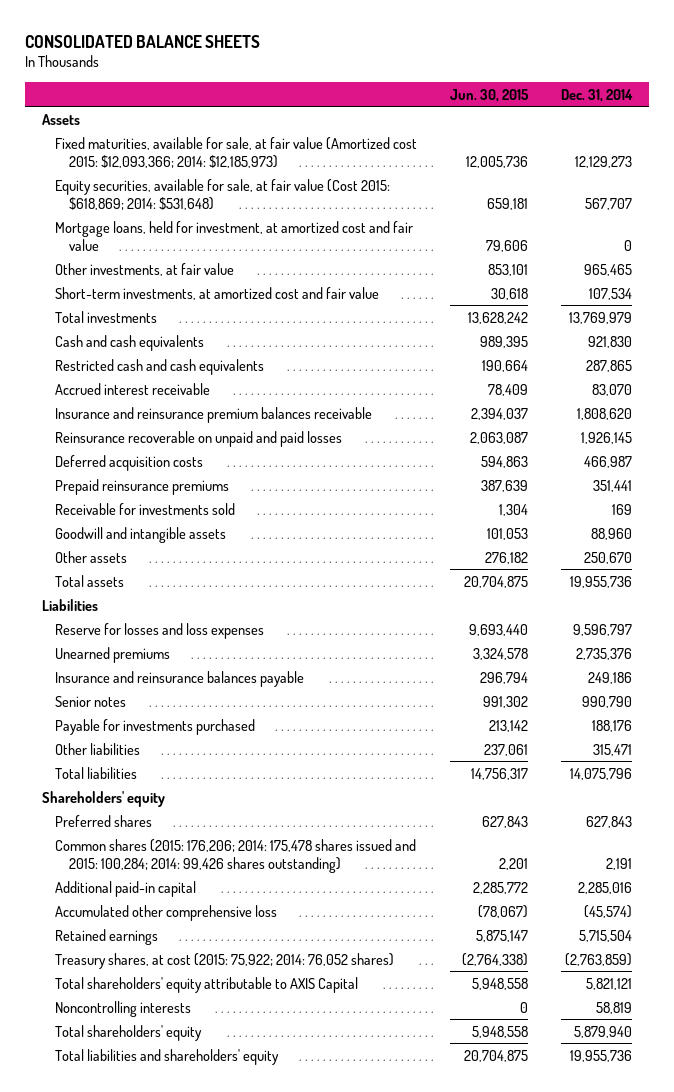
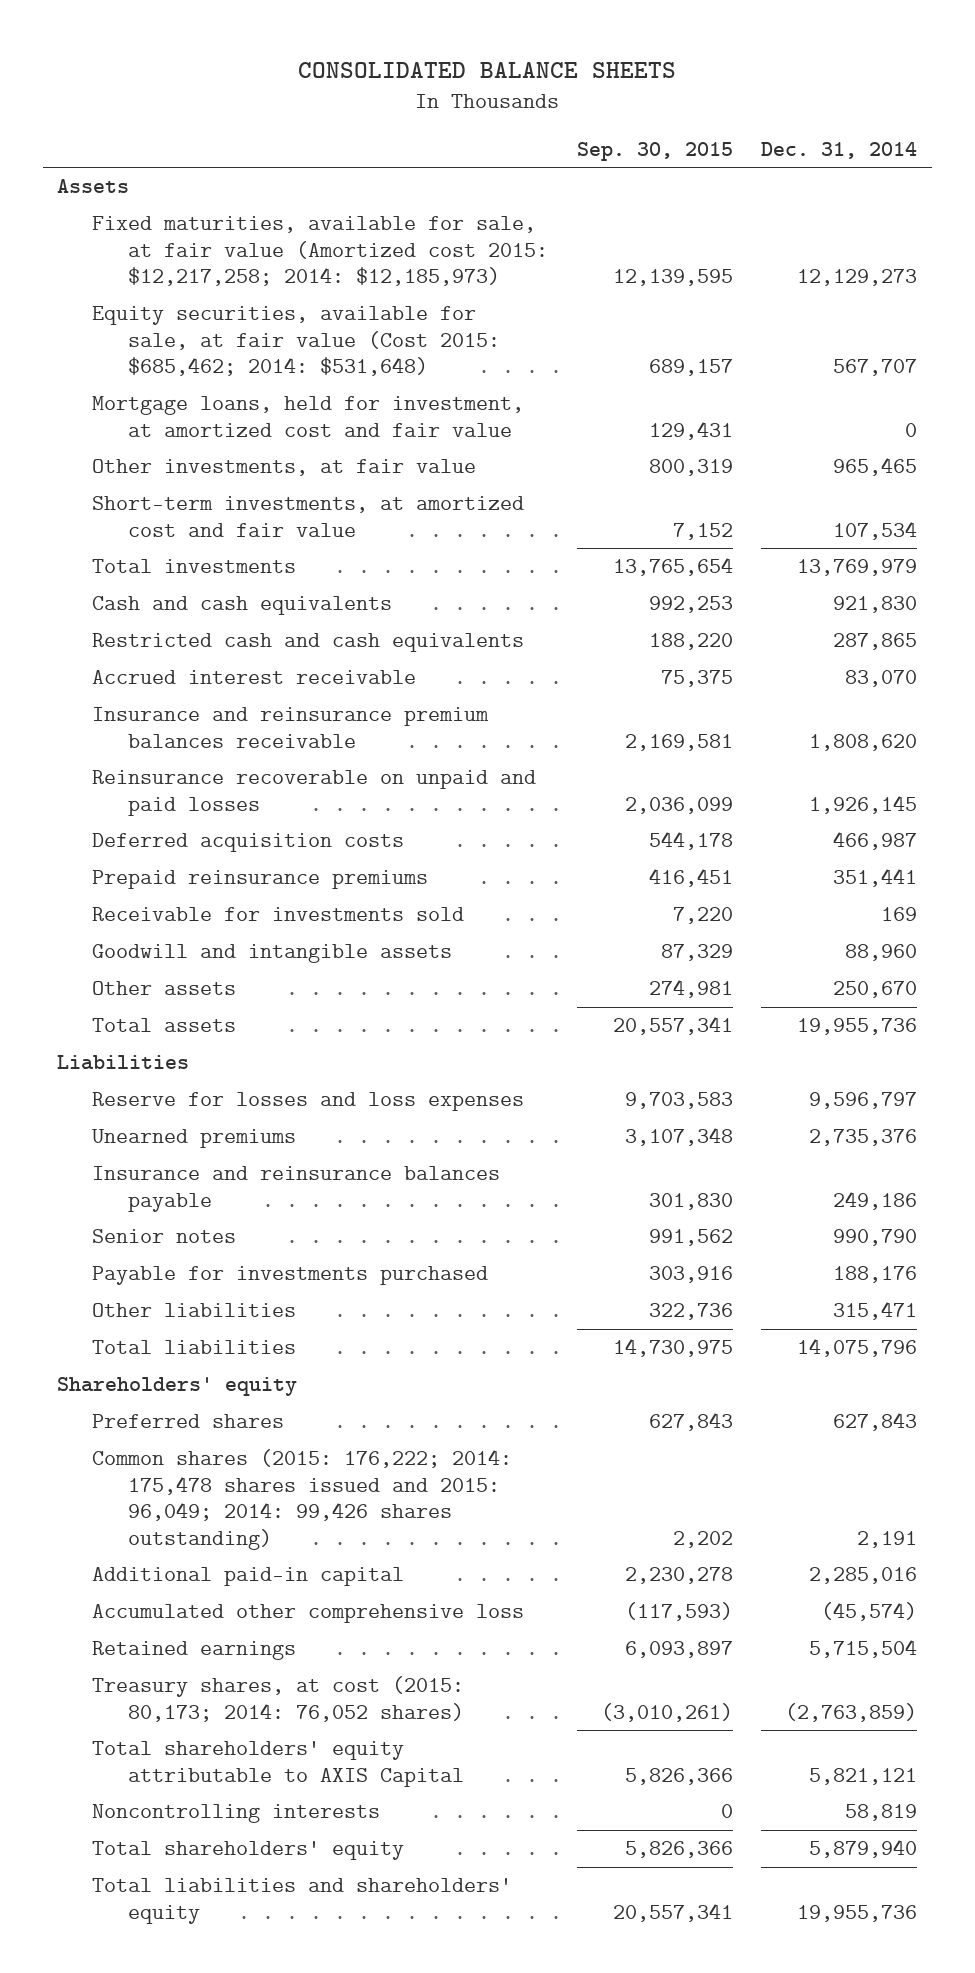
[450,88,530,102] Jun. 30, 2015 -> none
none -> [576,141,733,161] Sep. 30, 2015
[55,136,418,168] Fixed maturities, available for sale, at fair value (Amortized cost 2015: $12,093,366; 2014: $12,185,973) -> [92,216,548,287] Fixed maturities, available for sale, at fair value (Amortized cost 2015: $12,217,258; 2014: $12,185,973)
[55,178,391,210] Equity securities, available for sale, at fair value (Cost 2015: $618,869; 2014: $531,648) -> [92,306,500,377] Equity securities, available for sale, at fair value (Cost 2015: $685,462; 2014: $531,648)
[55,838,417,873] Common shares (2015: 176,206; 2014: 175,478 shares issued and 2015: 100,284; 2014: 99,426 shares outstanding) -> [92,1449,513,1550] Common shares (2015: 176,222; 2014: 175,478 shares issued and 2015: 96,049; 2014: 99,426 shares outstanding)
[55,952,395,969] Treasury shares, at cost (2015: 75,922; 2014: 76,052 shares) -> [92,1676,465,1722] Treasury shares, at cost (2015: 80,173; 2014: 76,052 shares)

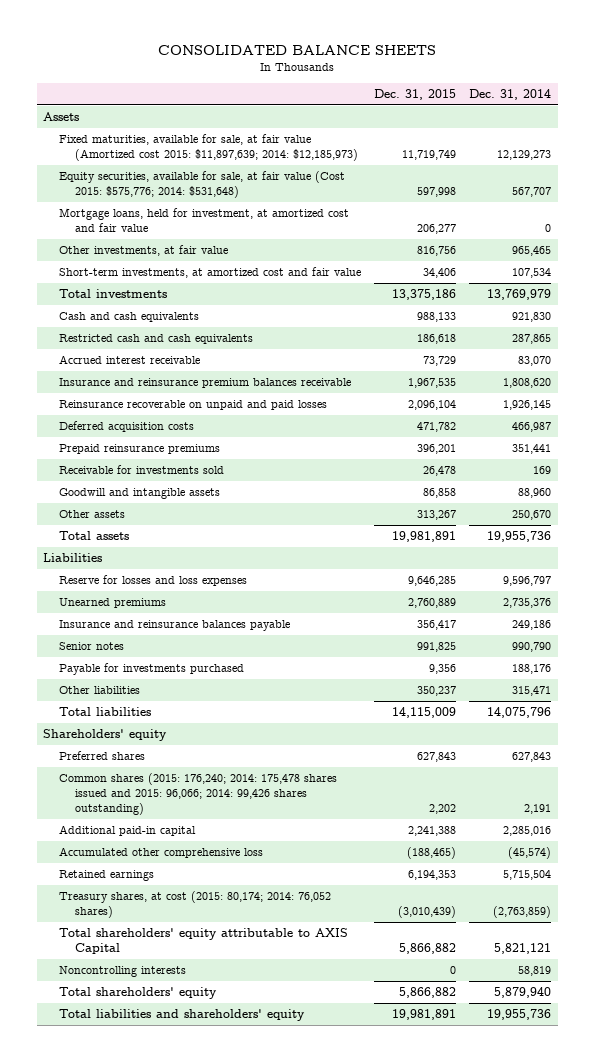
[576,141,733,161] Sep. 30, 2015 -> none
none -> [374,89,457,101] Dec. 31, 2015
[92,216,548,287] Fixed maturities, available for sale, at fair value (Amortized cost 2015: $12,217,258; 2014: $12,185,973) -> [59,133,359,162] Fixed maturities, available for sale, at fair value (Amortized cost 2015: $11,897,639; 2014: $12,185,973)
[92,306,500,377] Equity securities, available for sale, at fair value (Cost 2015: $685,462; 2014: $531,648) -> [59,170,346,199] Equity securities, available for sale, at fair value (Cost 2015: $575,776; 2014: $531,648)
[92,1449,513,1550] Common shares (2015: 176,222; 2014: 175,478 shares issued and 2015: 96,049; 2014: 99,426 shares outstanding) -> [59,772,338,816] Common shares (2015: 176,240; 2014: 175,478 shares issued and 2015: 96,066; 2014: 99,426 shares outstanding)
[92,1676,465,1722] Treasury shares, at cost (2015: 80,173; 2014: 76,052 shares) -> [59,890,332,919] Treasury shares, at cost (2015: 80,174; 2014: 76,052 shares)

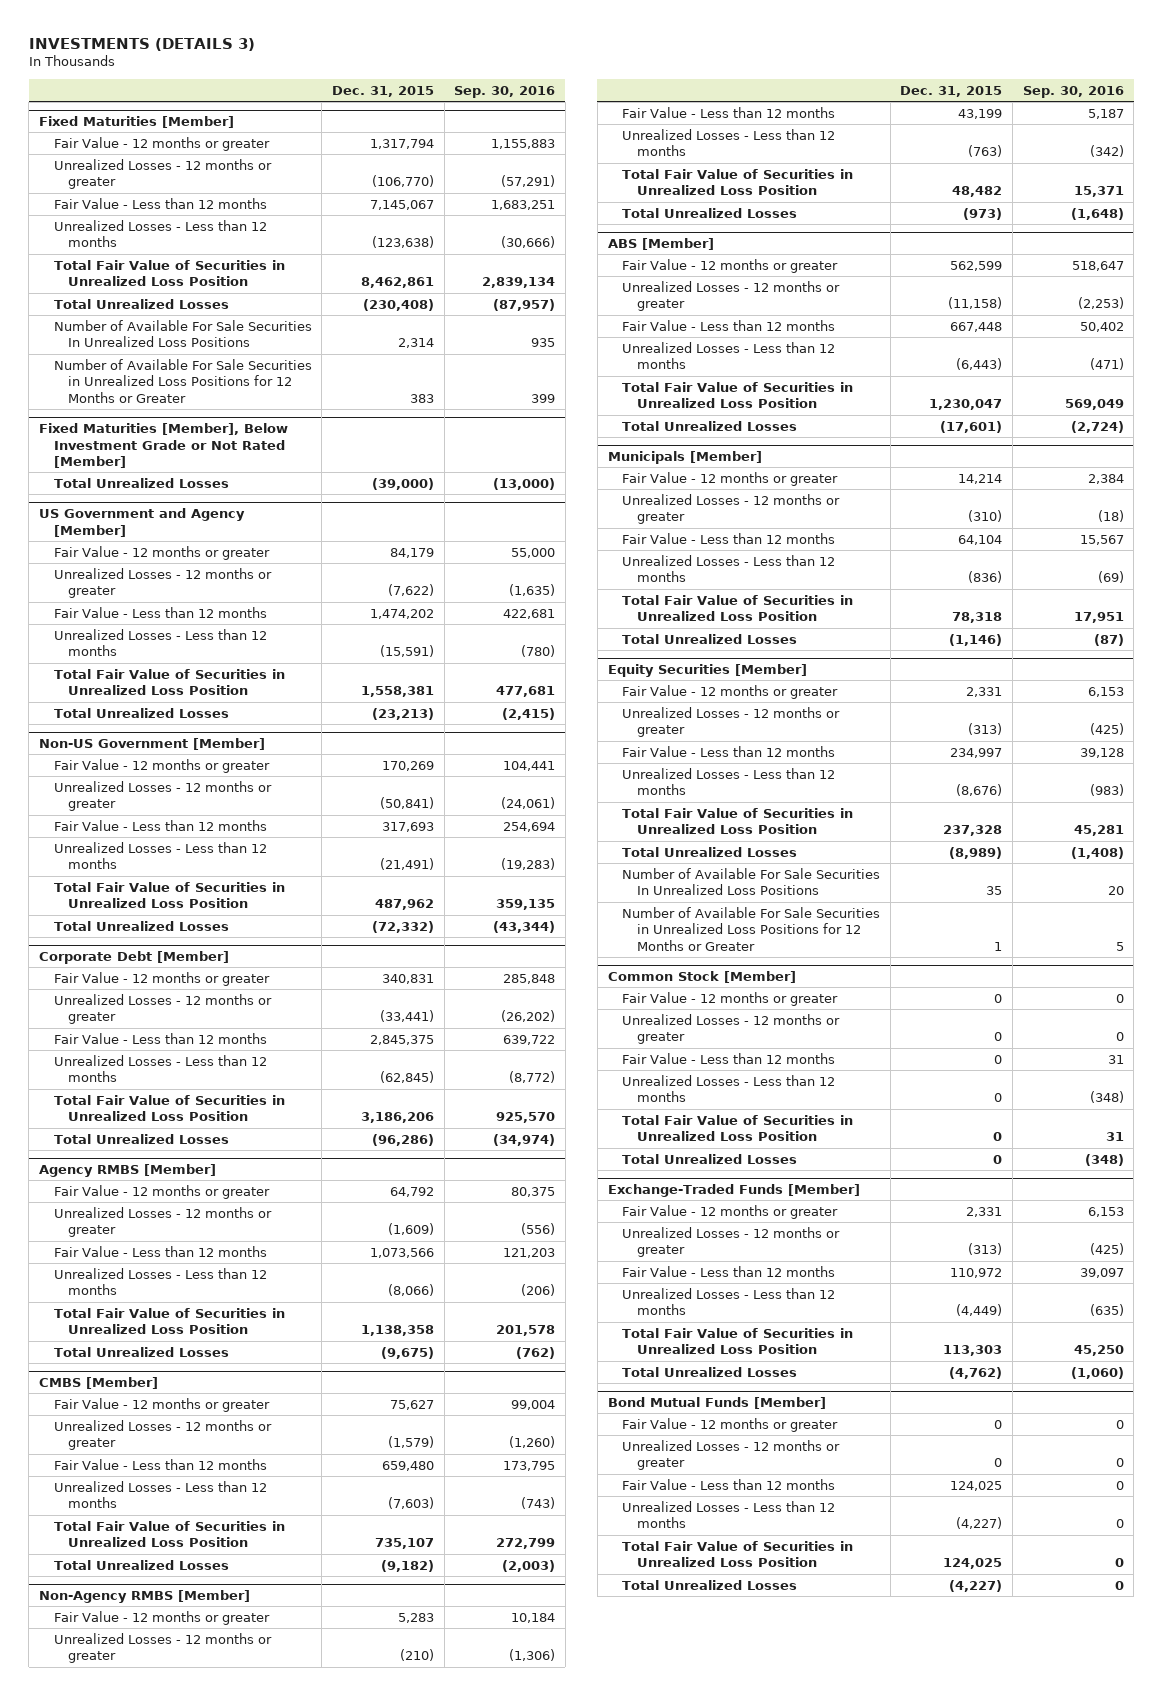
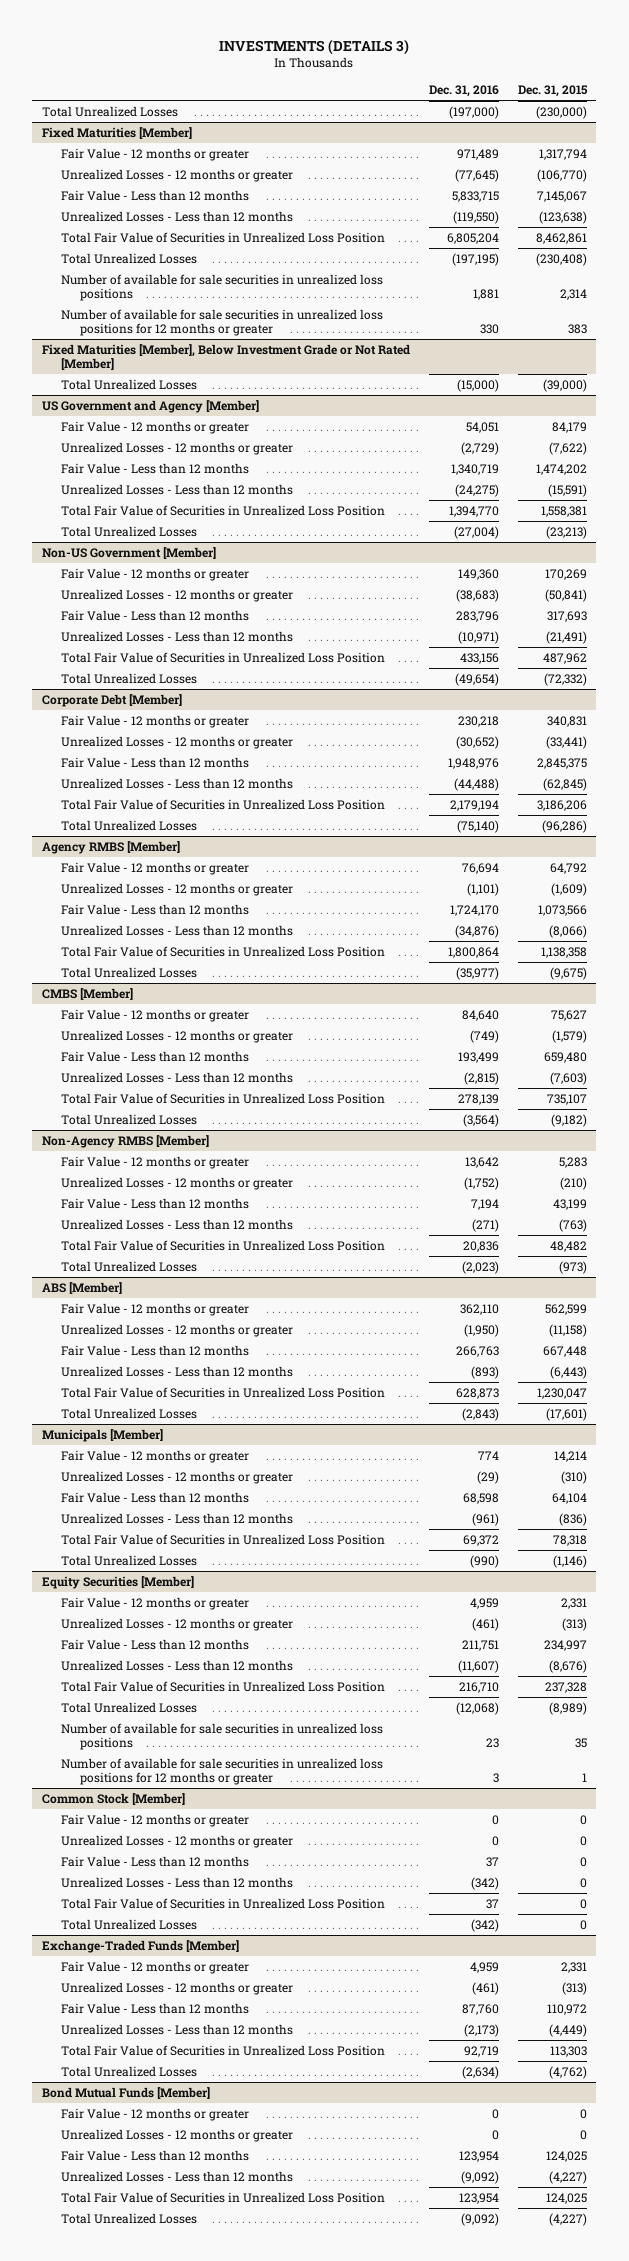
[454,85,556,98] Sep. 30, 2016 -> none
none -> [428,85,499,98] Dec. 31, 2016
none -> [41,105,178,117] Total Unrealized Losses
[53,319,312,348] Number of Available For Sale Securities In Unrealized Loss Positions -> [60,273,383,302] Number of available for sale securities in unrealized loss positions
[53,358,312,403] Number of Available For Sale Securities in Unrealized Loss Positions for 12 Months or Greater -> [60,308,383,337] Number of available for sale securities in unrealized loss positions for 12 months or greater
[622,867,881,896] Number of Available For Sale Securities In Unrealized Loss Positions -> [60,1722,383,1751] Number of available for sale securities in unrealized loss positions
[622,906,881,951] Number of Available For Sale Securities in Unrealized Loss Positions for 12 Months or Greater -> [60,1757,383,1786] Number of available for sale securities in unrealized loss positions for 12 months or greater

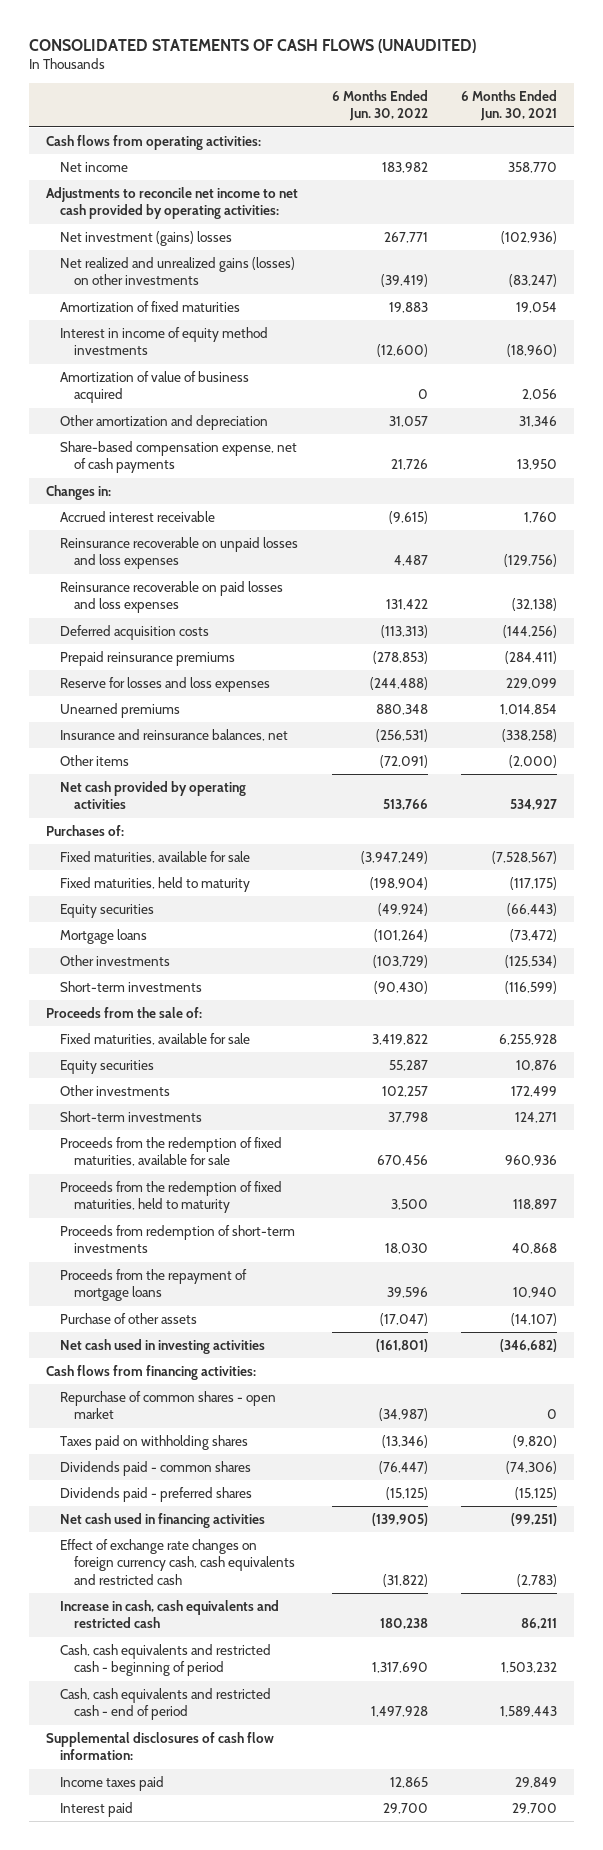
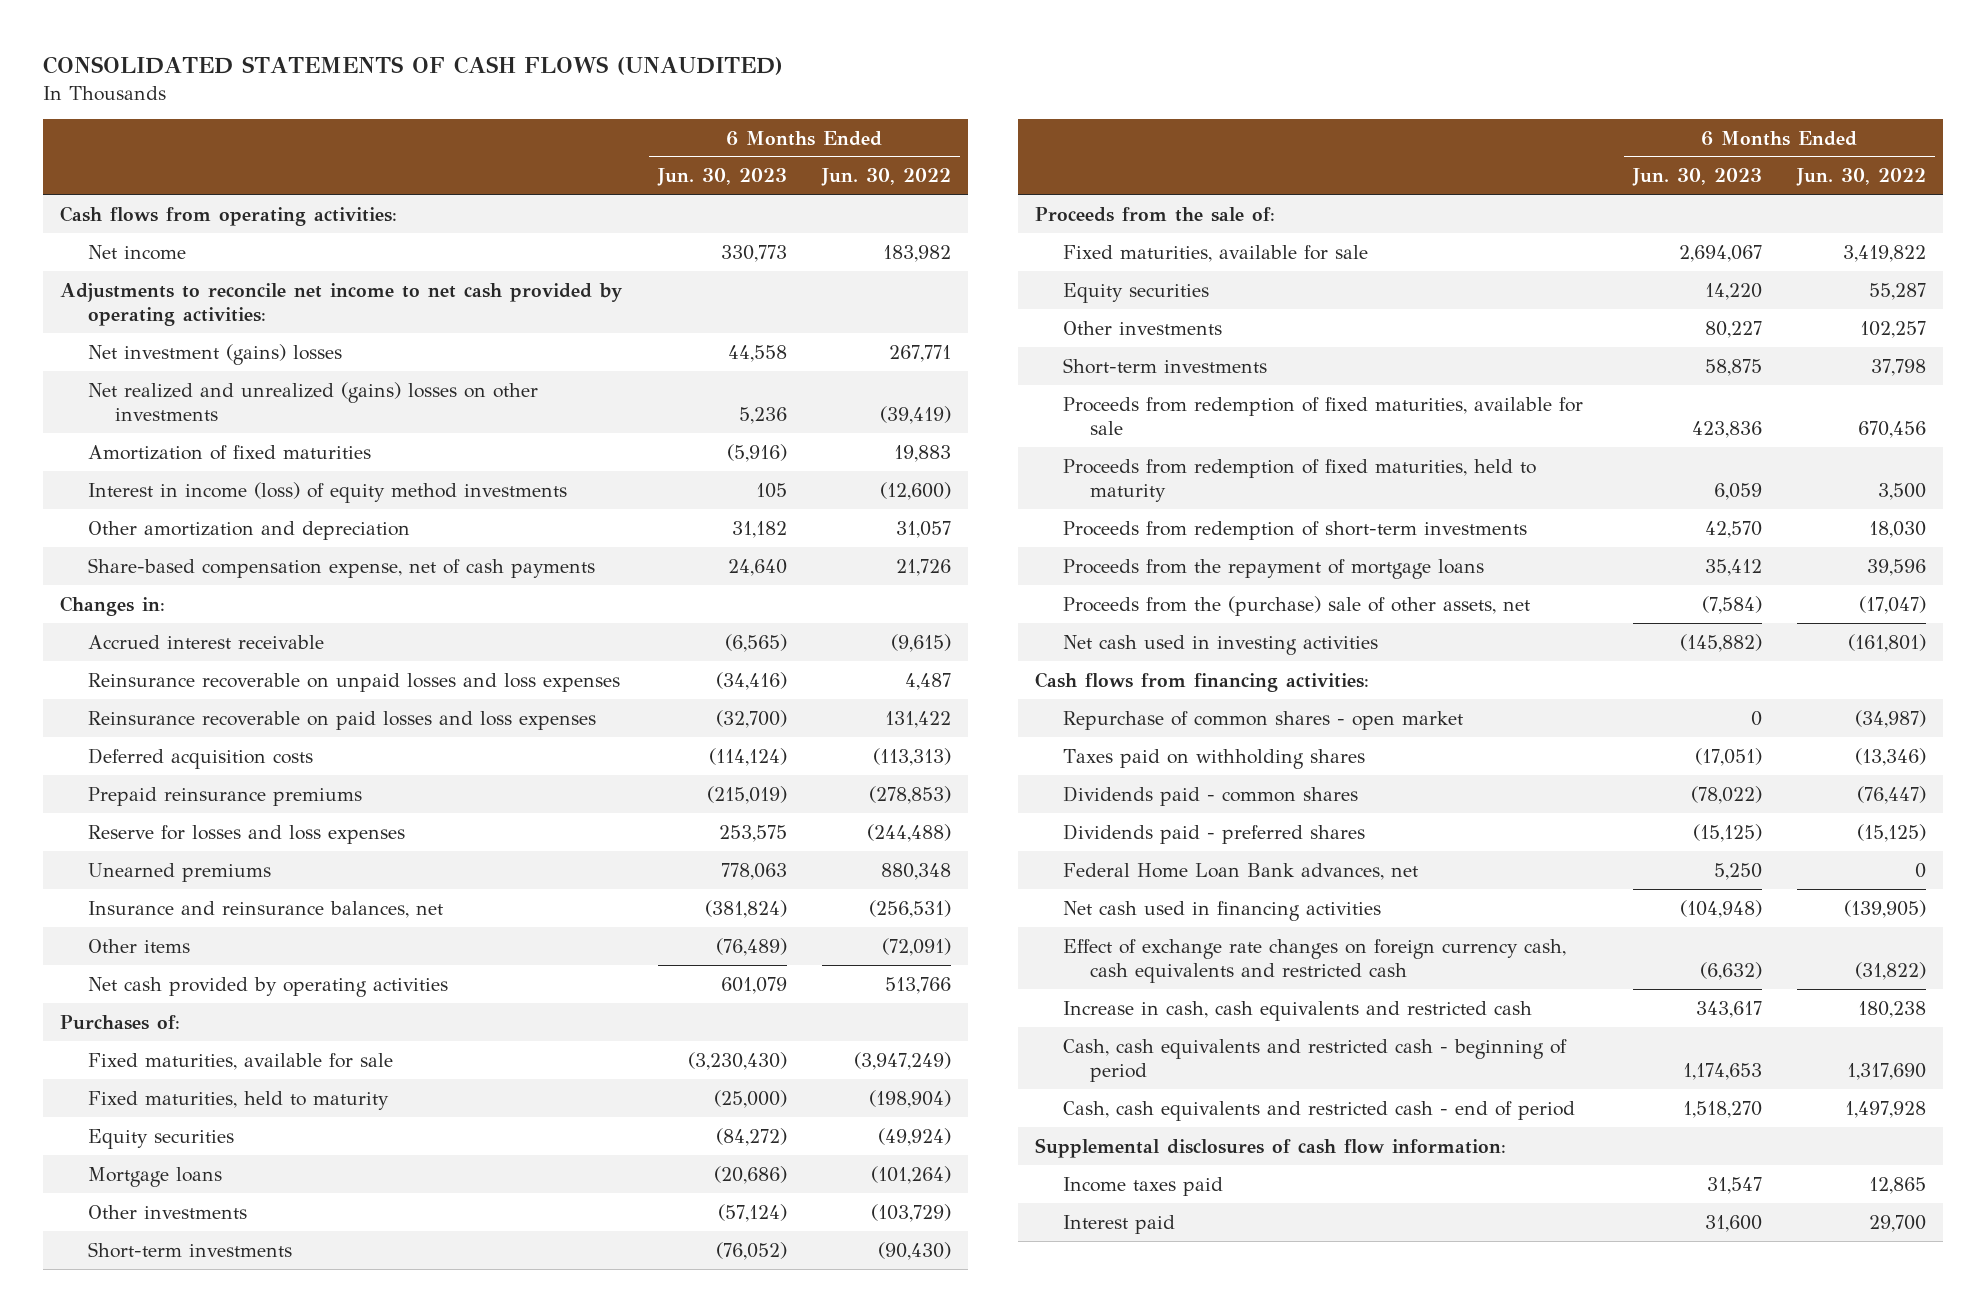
[461,89,558,122] 6 Months Ended Jun. 30, 2021 -> none
none -> [656,168,787,187] Jun. 30, 2023
[60,256,296,286] Net realized and unrealized gains (losses) on other investments -> [87,381,538,422] Net realized and unrealized (gains) losses on other investments
[60,370,250,404] Amortization of value of business acquired -> none
[60,326,269,356] Interest in income of equity method investments -> [87,481,567,503] Interest in income (loss) of equity method investments
[60,1136,283,1167] Proceeds from the redemption of fixed maturities, available for sale -> [1062,396,1583,436] Proceeds from redemption of fixed maturities, available for sale
[60,1180,283,1214] Proceeds from the redemption of fixed maturities, held to maturity -> [1062,458,1536,503] Proceeds from redemption of fixed maturities, held to maturity
[60,1312,198,1324] Purchase of other assets -> [1062,595,1530,616] Proceeds from the (purchase) sale of other assets, net
none -> [1062,862,1418,880] Federal Home Loan Bank advances, net

